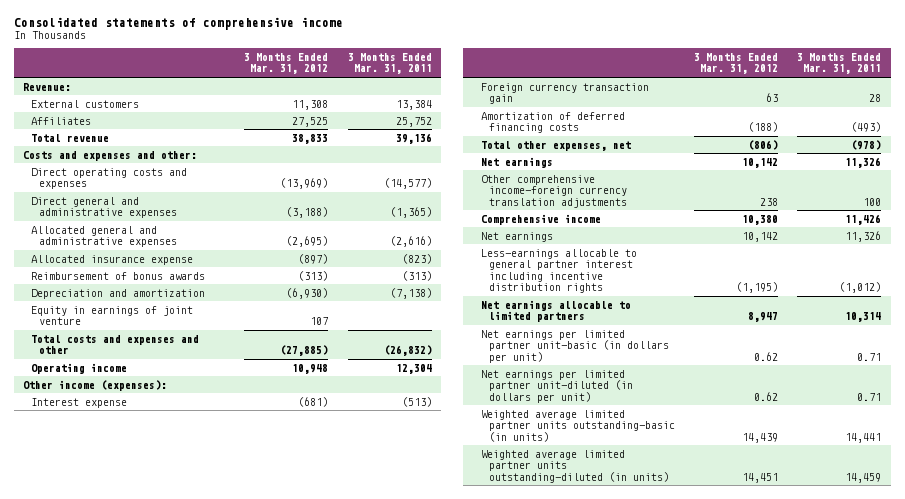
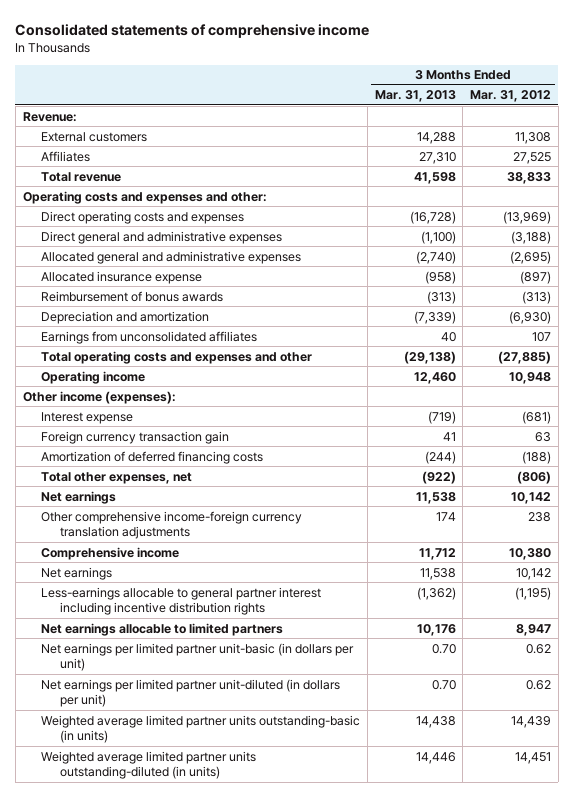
[347,53,432,75] 3 Months Ended Mar. 31, 2011 -> none
none -> [374,90,456,103] Mar. 31, 2013
[23,150,198,161] Costs and expenses and other: -> [22,190,267,204] Operating costs and expenses and other:
[31,305,194,326] Equity in earnings of joint venture -> [41,330,258,344] Earnings from unconsolidated affiliates
[31,334,200,355] Total costs and expenses and other -> [41,350,313,364] Total operating costs and expenses and other

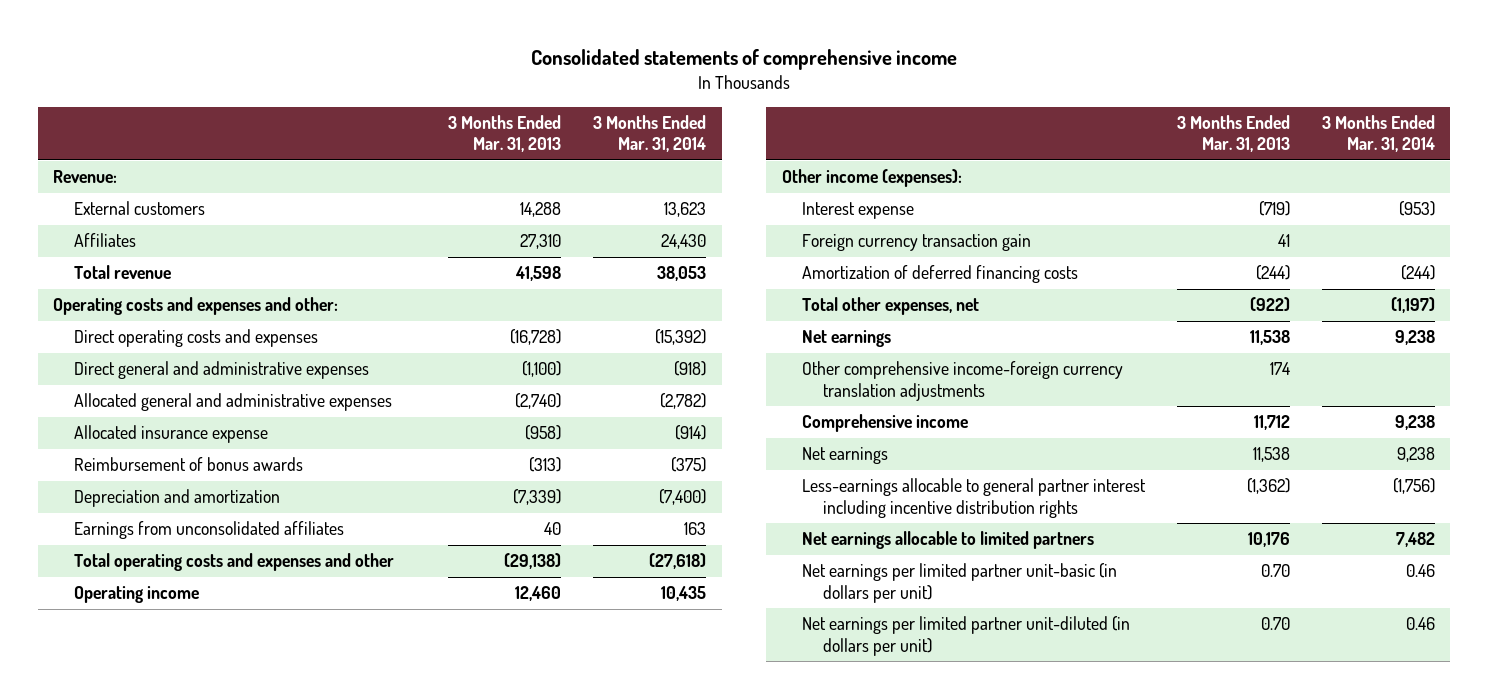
[470,90,552,103] Mar. 31, 2012 -> none
none -> [592,114,706,153] 3 Months Ended Mar. 31, 2014
[41,714,361,744] Weighted average limited partner units outstanding-basic (in units) -> none
[41,750,257,780] Weighted average limited partner units outstanding-diluted (in units) -> none

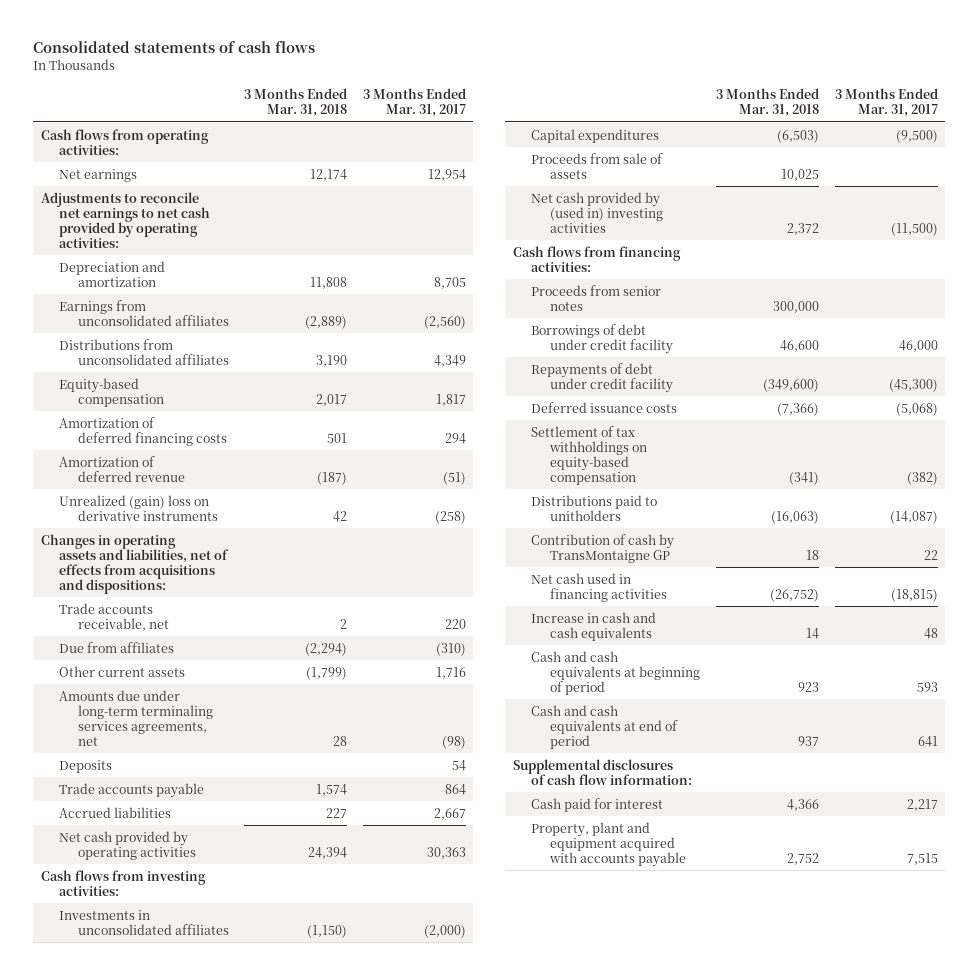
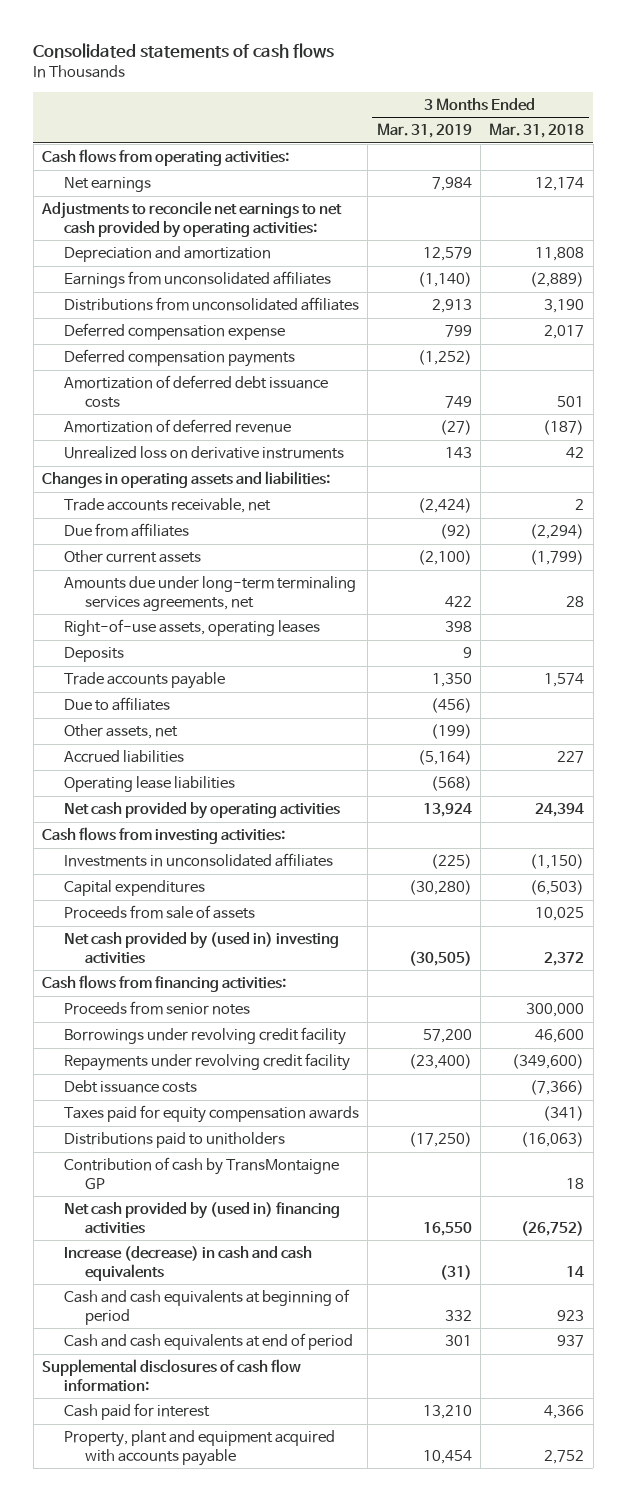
[362,88,466,118] 3 Months Ended Mar. 31, 2017 -> none
none -> [376,123,472,139] Mar. 31, 2019
[59,377,164,407] Equity-based compensation -> [63,323,285,341] Deferred compensation expense
none -> [63,349,295,368] Deferred compensation payments
[59,416,227,446] Amortization of deferred financing costs -> [63,375,328,408] Amortization of deferred debt issuance costs
[59,494,218,521] Unrealized (gain) loss on derivative instruments -> [63,446,344,460] Unrealized loss on derivative instruments
[40,533,230,595] Changes in operating assets and liabilities, net of effects from acquisitions and dispositions: -> [42,471,331,489] Changes in operating assets and liabilities:
none -> [63,619,320,637] Right-of-use assets, operating leases
none -> [63,697,170,712] Due to affiliates
none -> [63,724,178,740] Other assets, net
none -> [63,776,235,793] Operating lease liabilities
[531,323,673,354] Borrowings of debt under credit facility -> [63,1027,346,1046] Borrowings under revolving credit facility
[531,362,673,393] Repayments of debt under credit facility -> [63,1053,350,1072] Repayments under revolving credit facility
[531,401,678,413] Deferred issuance costs -> [63,1080,197,1094] Debt issuance costs
[531,425,647,486] Settlement of tax withholdings on equity-based compensation -> [63,1105,359,1124] Taxes paid for equity compensation awards
[531,572,667,602] Net cash used in financing activities -> [63,1202,340,1234] Net cash provided by (used in) financing activities
[531,611,657,641] Increase in cash and cash equivalents -> [63,1246,312,1281] Increase (decrease) in cash and cash equivalents

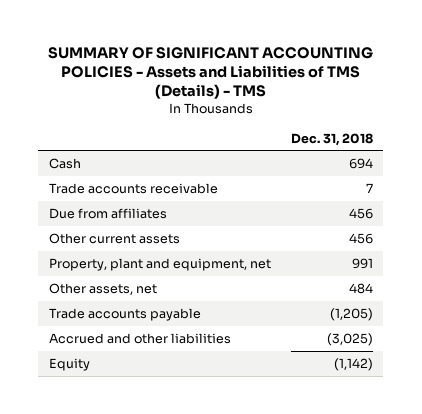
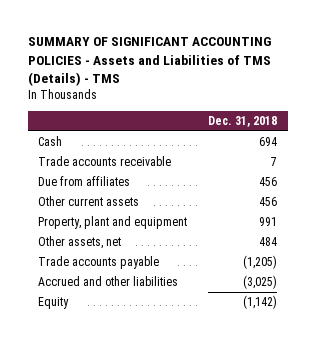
[48,257,271,271] Property, plant and equipment, net -> [38,216,188,230] Property, plant and equipment

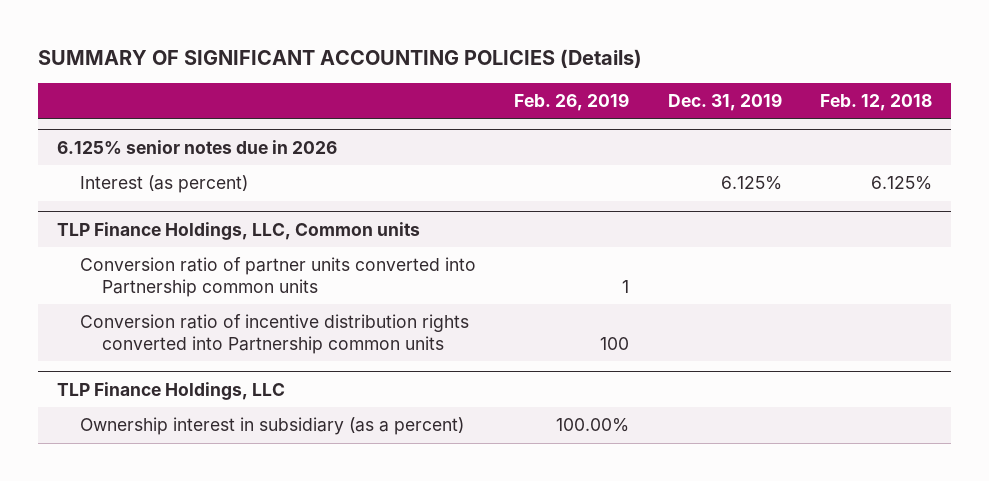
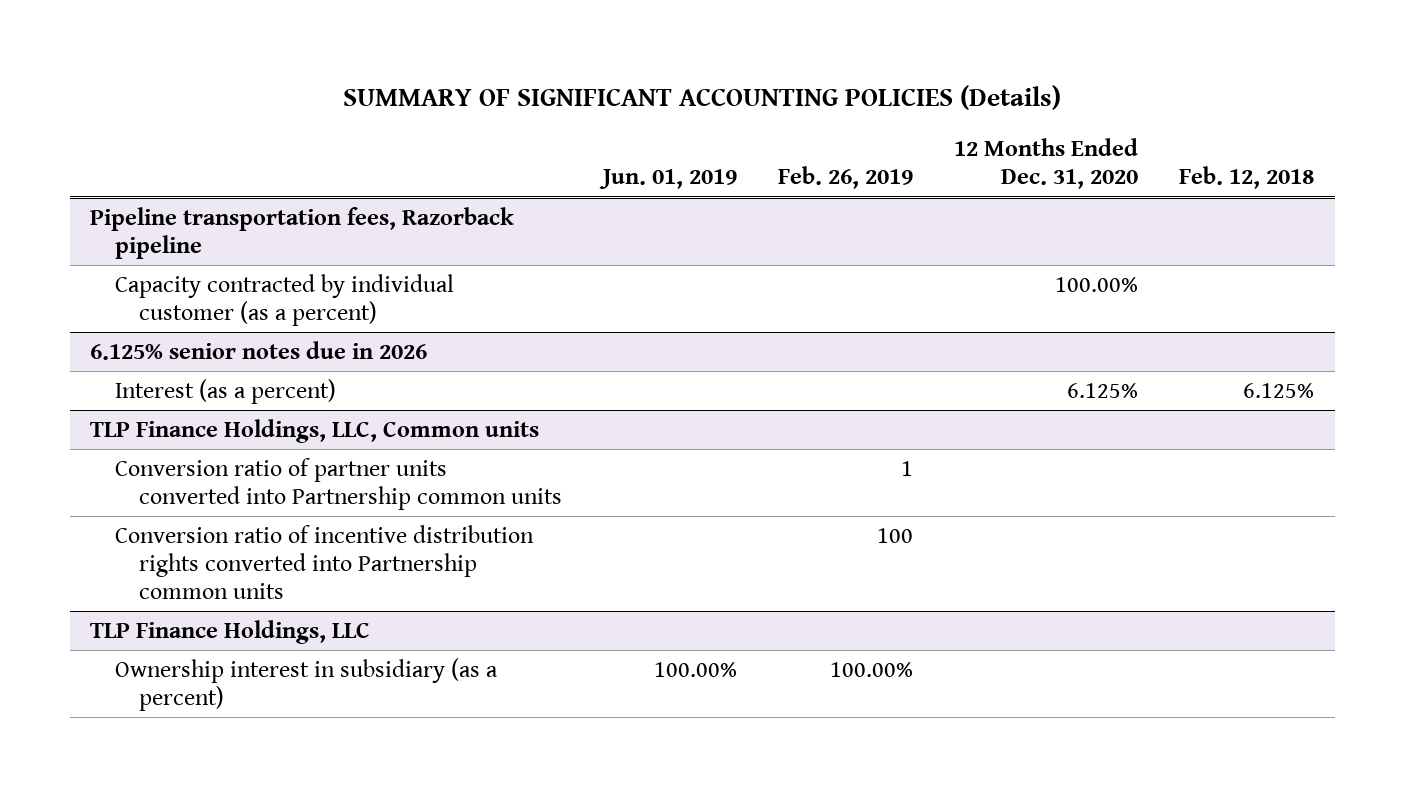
[667,93,782,112] Dec. 31, 2019 -> none
none -> [599,169,738,190] Jun. 01, 2019
none -> [954,138,1139,190] 12 Months Ended Dec. 31, 2020
none -> [90,206,515,259] Pipeline transportation fees, Razorback pipeline
none -> [114,273,454,326] Capacity contracted by individual customer (as a percent)
[79,175,248,194] Interest (as percent) -> [114,378,336,404] Interest (as a percent)

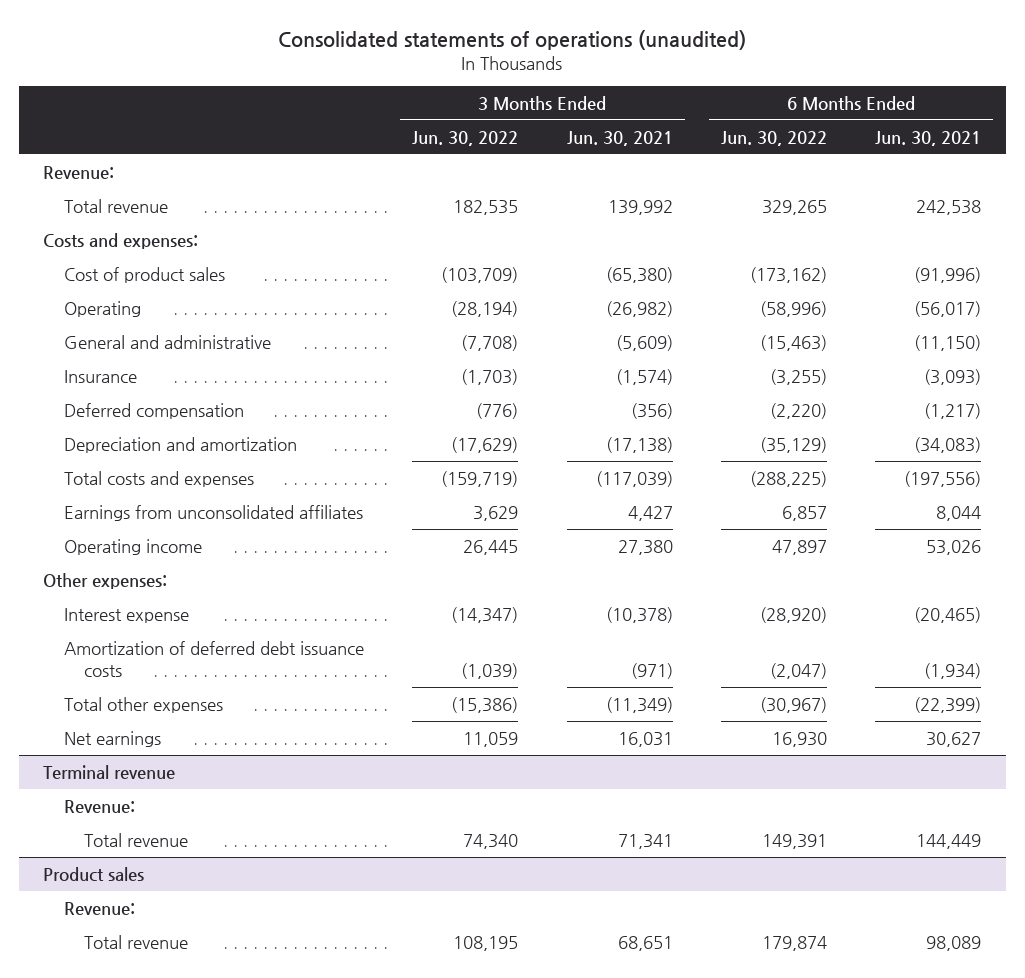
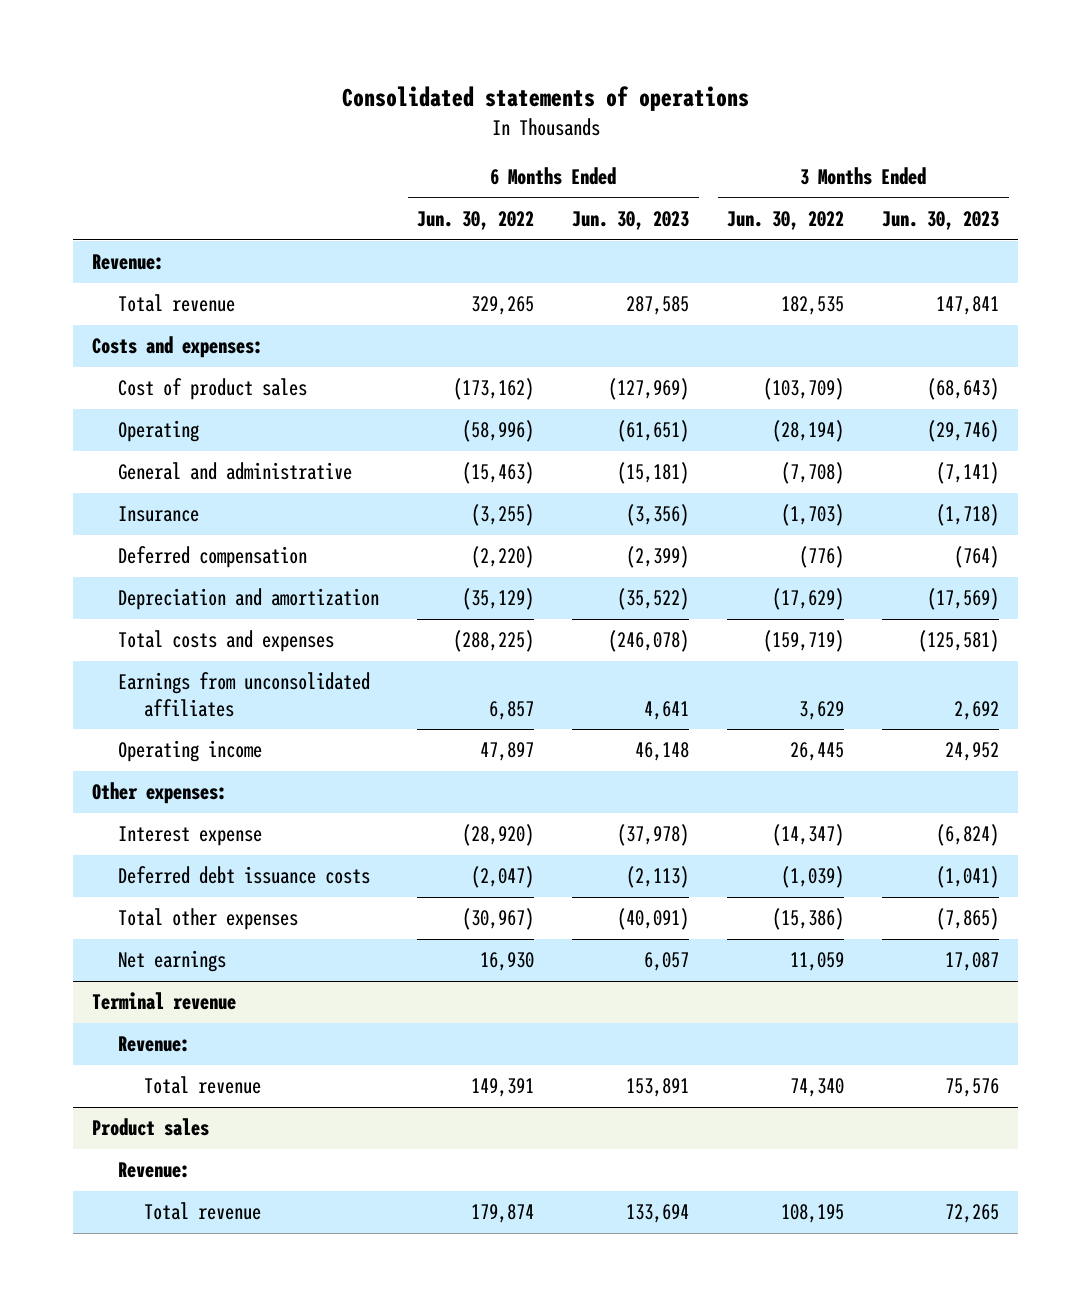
[278,29,747,50] Consolidated statements of operations (unaudited) -> [341,86,749,112] Consolidated statements of operations
[566,130,673,146] Jun. 30, 2021 -> none
[875,130,982,146] Jun. 30, 2021 -> none
none -> [572,211,690,231] Jun. 30, 2023
none -> [882,211,1000,231] Jun. 30, 2023
[63,640,364,677] Amortization of deferred debt issuance costs -> [118,866,371,885] Deferred debt issuance costs

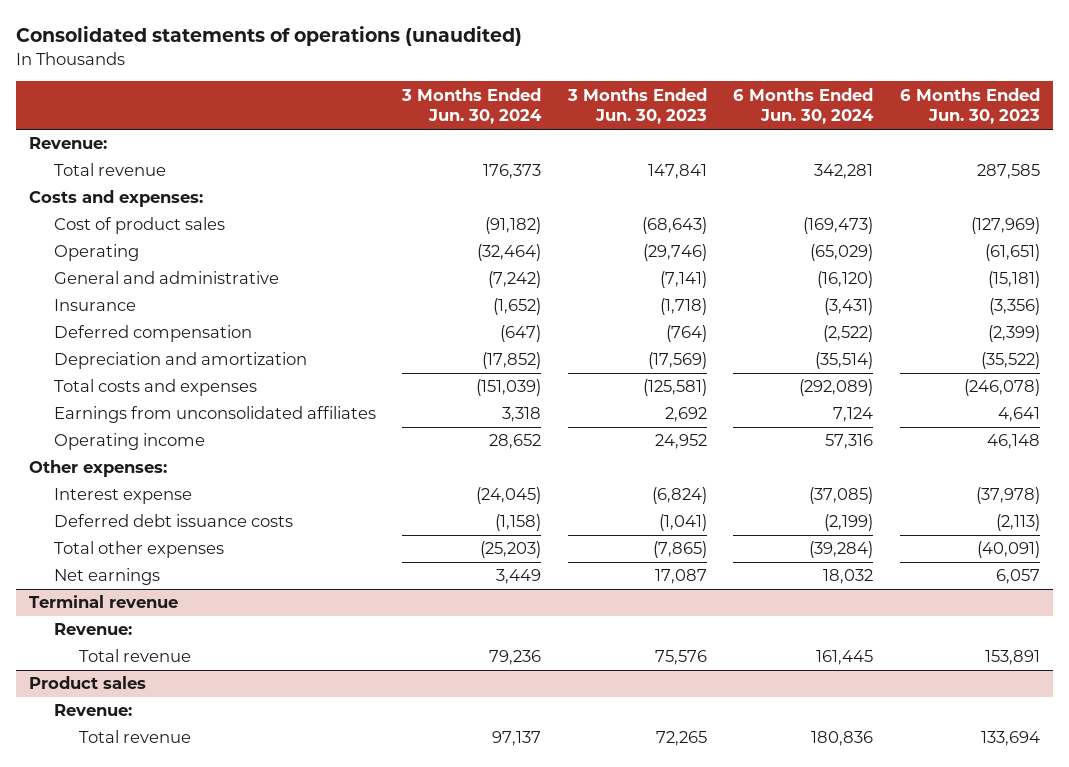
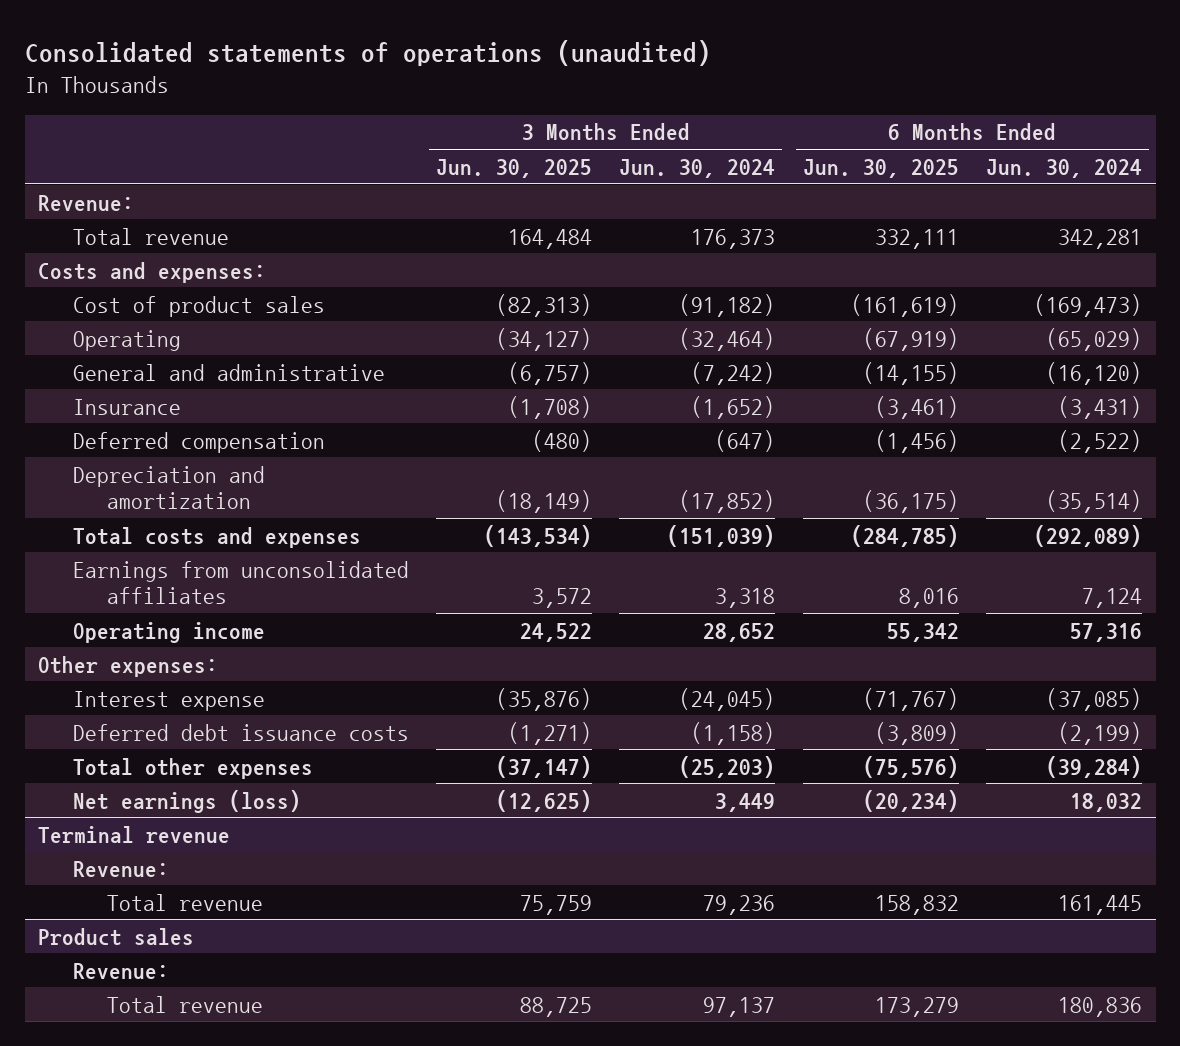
[566,87,707,125] 3 Months Ended Jun. 30, 2023 -> none
[899,87,1040,125] 6 Months Ended Jun. 30, 2023 -> none
none -> [435,158,592,178] Jun. 30, 2025
none -> [802,158,959,178] Jun. 30, 2025
[53,568,160,586] Net earnings -> [72,789,301,813] Net earnings (loss)

